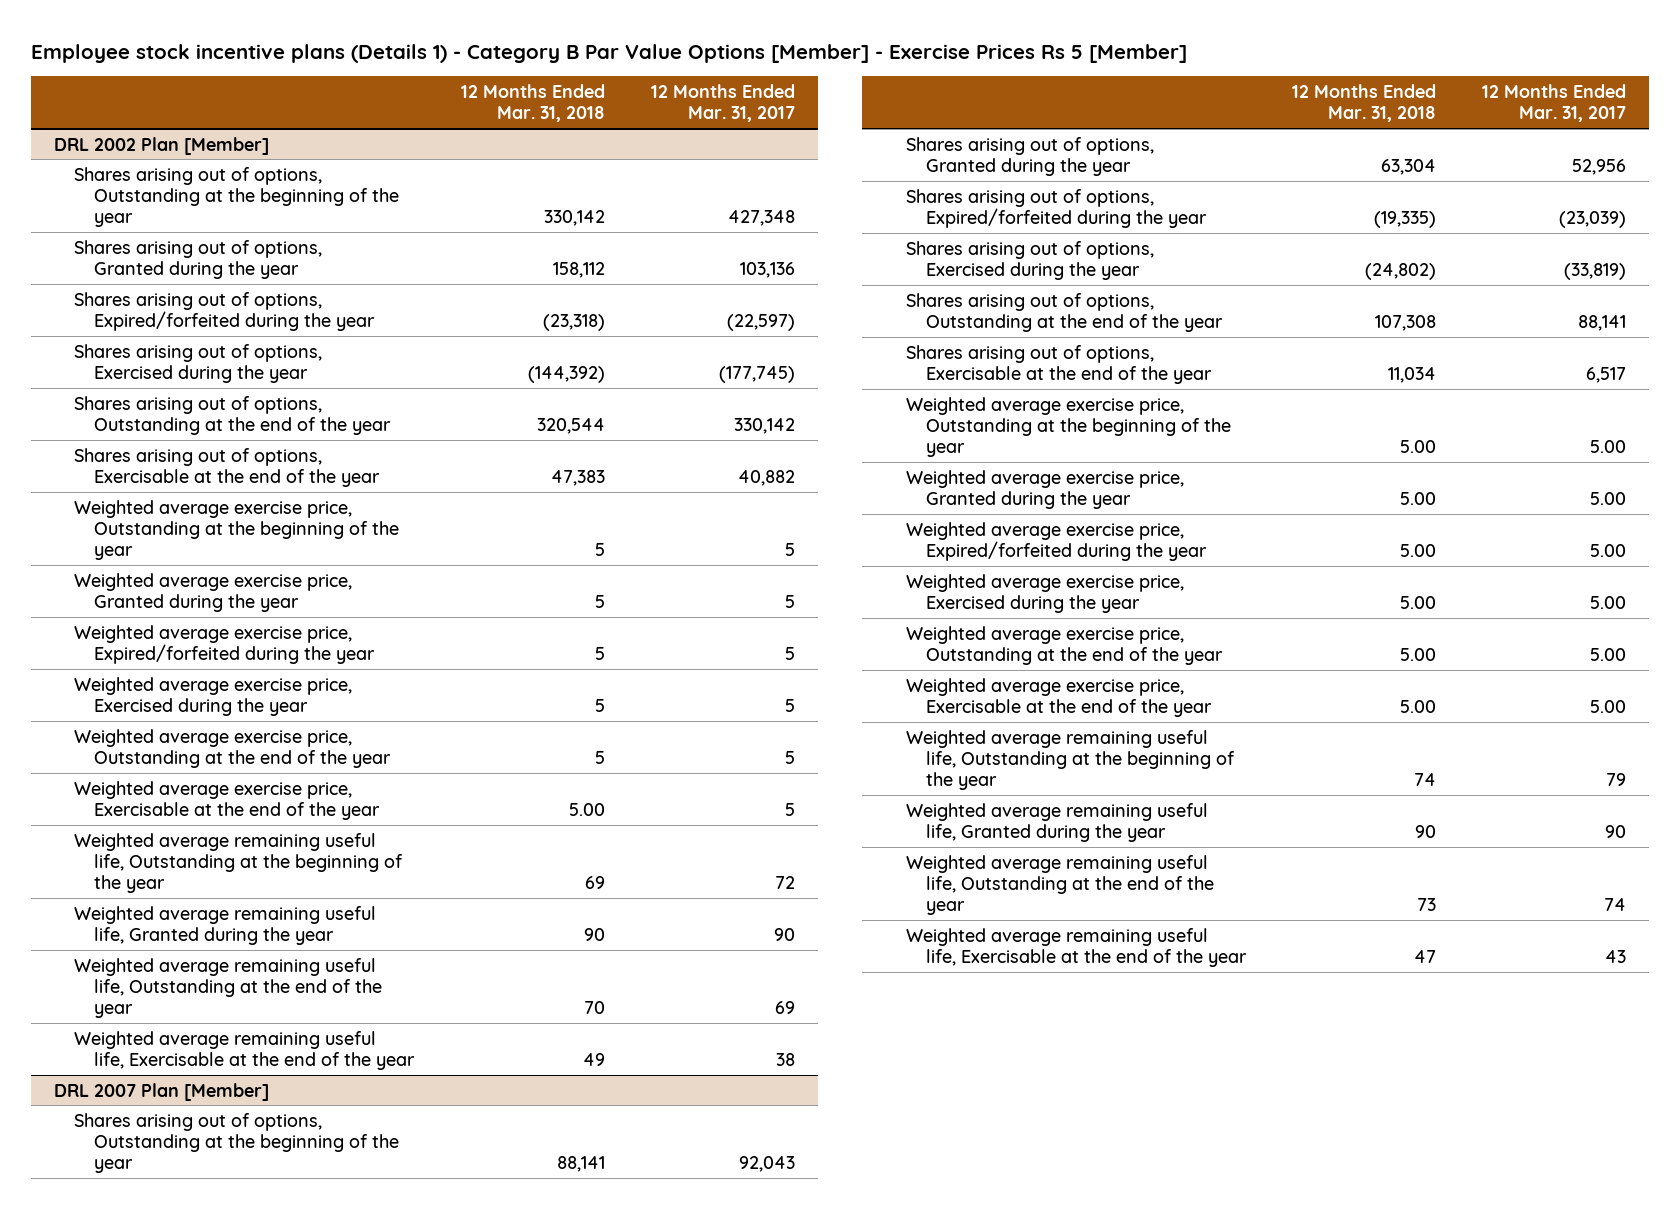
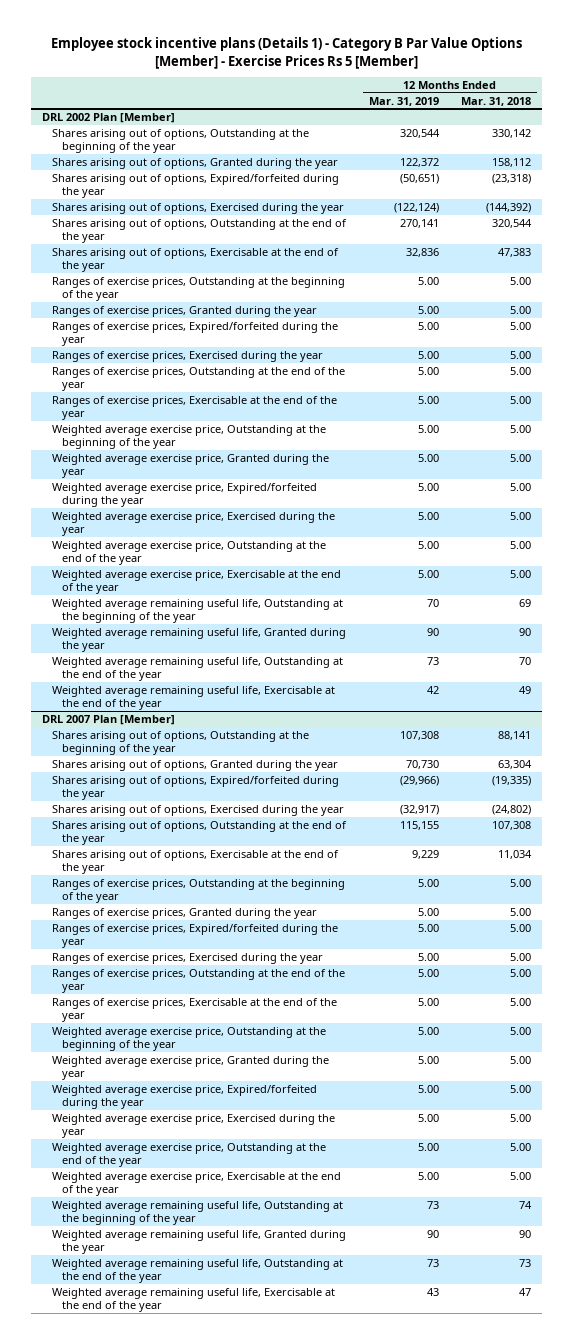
[650,83,795,123] 12 Months Ended Mar. 31, 2017 -> none
none -> [368,96,439,106] Mar. 31, 2019
none -> [52,276,346,302] Ranges of exercise prices, Outstanding at the beginning of the year
none -> [52,305,318,317] Ranges of exercise prices, Granted during the year
none -> [52,321,339,347] Ranges of exercise prices, Expired/forfeited during the year
none -> [52,350,324,362] Ranges of exercise prices, Exercised during the year
none -> [52,366,346,392] Ranges of exercise prices, Outstanding at the end of the year
none -> [52,395,338,421] Ranges of exercise prices, Exercisable at the end of the year
[594,543,605,557] 5 -> [509,424,531,433] 5.00
[594,594,605,608] 5 -> [509,453,531,462] 5.00
[594,646,605,660] 5 -> [509,482,531,491] 5.00
[594,698,605,712] 5 -> [509,511,531,520] 5.00
[594,750,605,764] 5 -> [509,540,531,549] 5.00
none -> [52,878,346,904] Ranges of exercise prices, Outstanding at the beginning of the year
none -> [52,907,318,919] Ranges of exercise prices, Granted during the year
none -> [52,923,339,949] Ranges of exercise prices, Expired/forfeited during the year
none -> [52,952,324,964] Ranges of exercise prices, Exercised during the year
none -> [52,968,346,994] Ranges of exercise prices, Outstanding at the end of the year
none -> [52,997,338,1023] Ranges of exercise prices, Exercisable at the end of the year

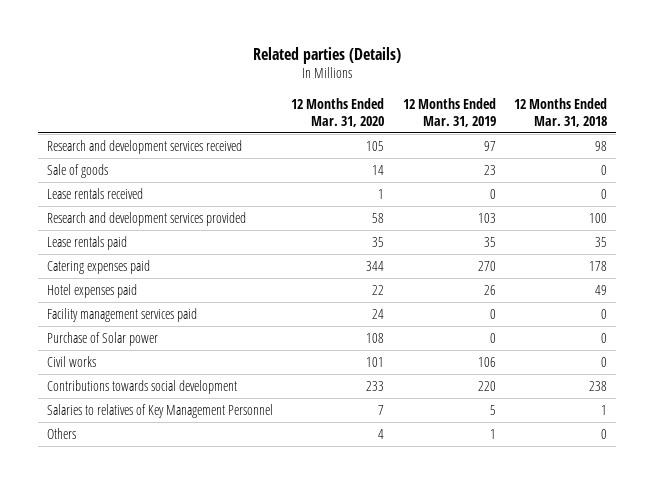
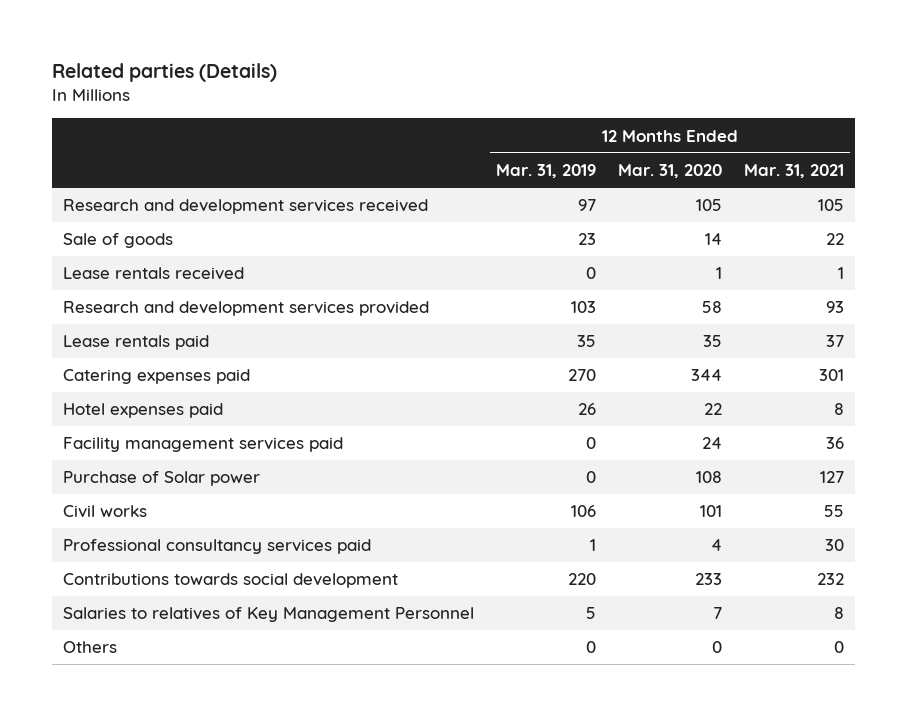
[513,98,607,127] 12 Months Ended Mar. 31, 2018 -> none
none -> [744,164,845,179] Mar. 31, 2021
none -> [62,539,371,555] Professional consultancy services paid
[378,429,385,440] 4 -> [711,641,722,654] 0
[489,429,496,440] 1 -> [585,641,596,654] 0

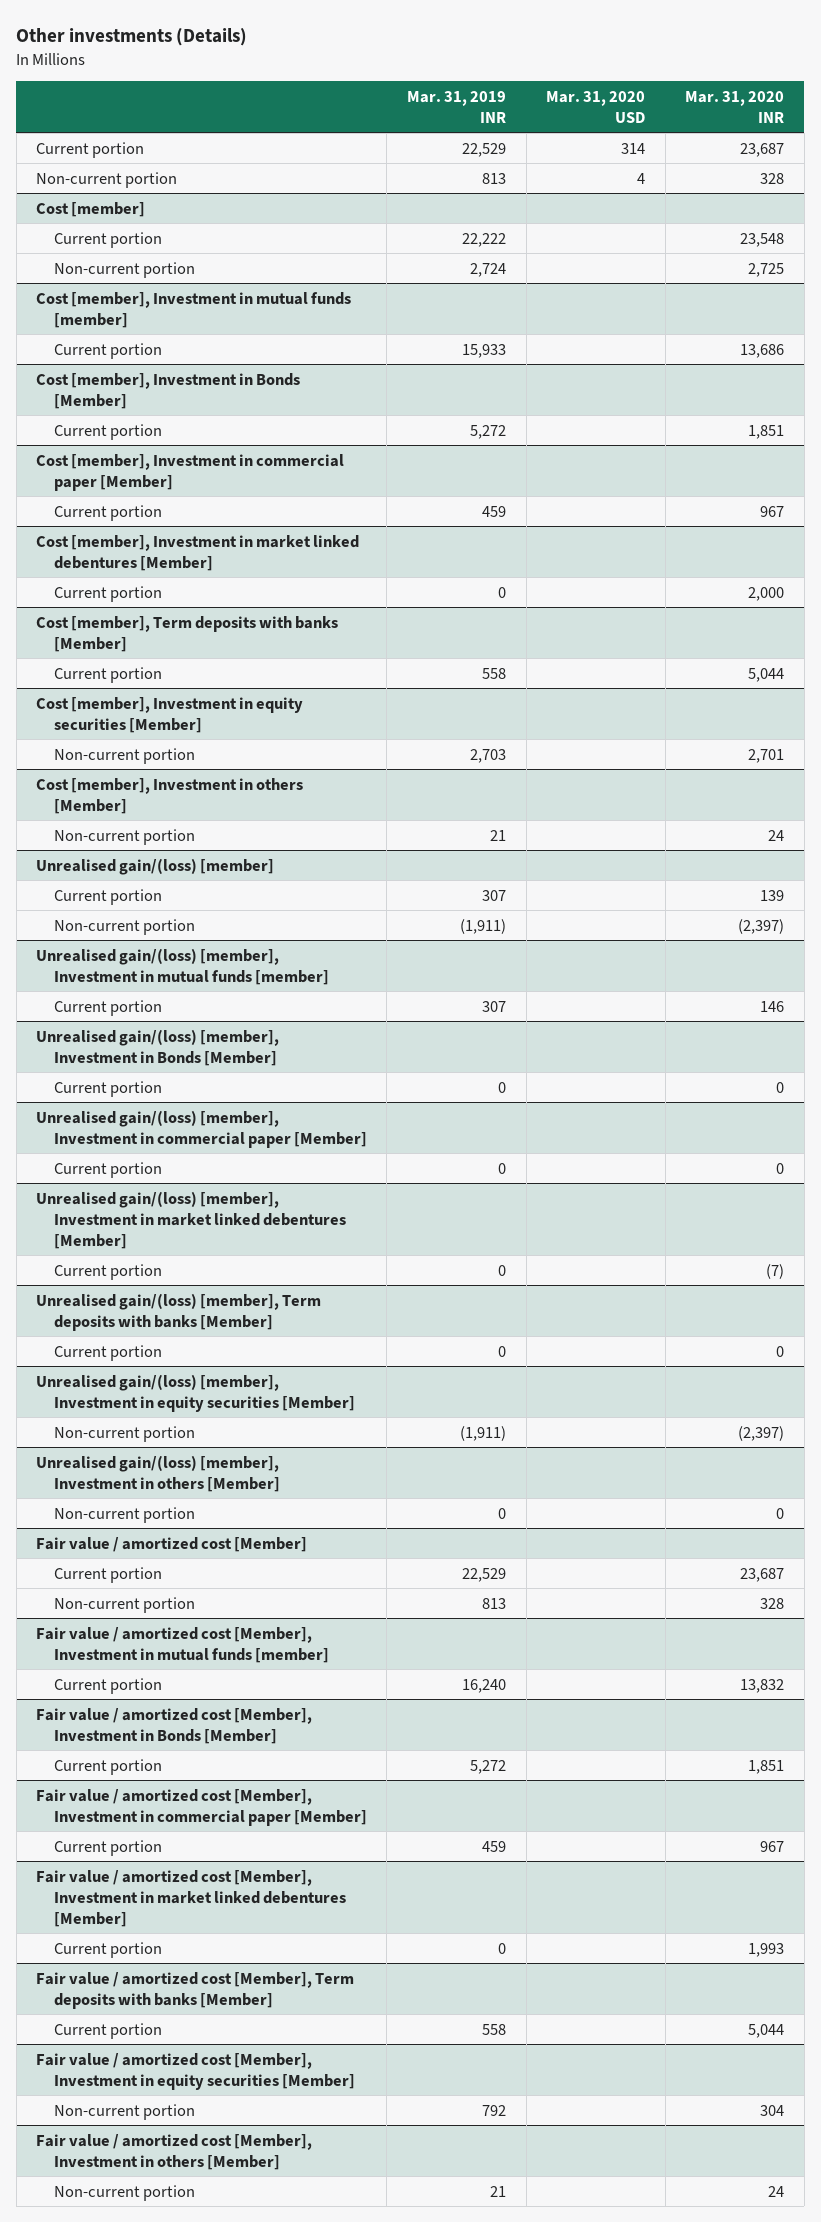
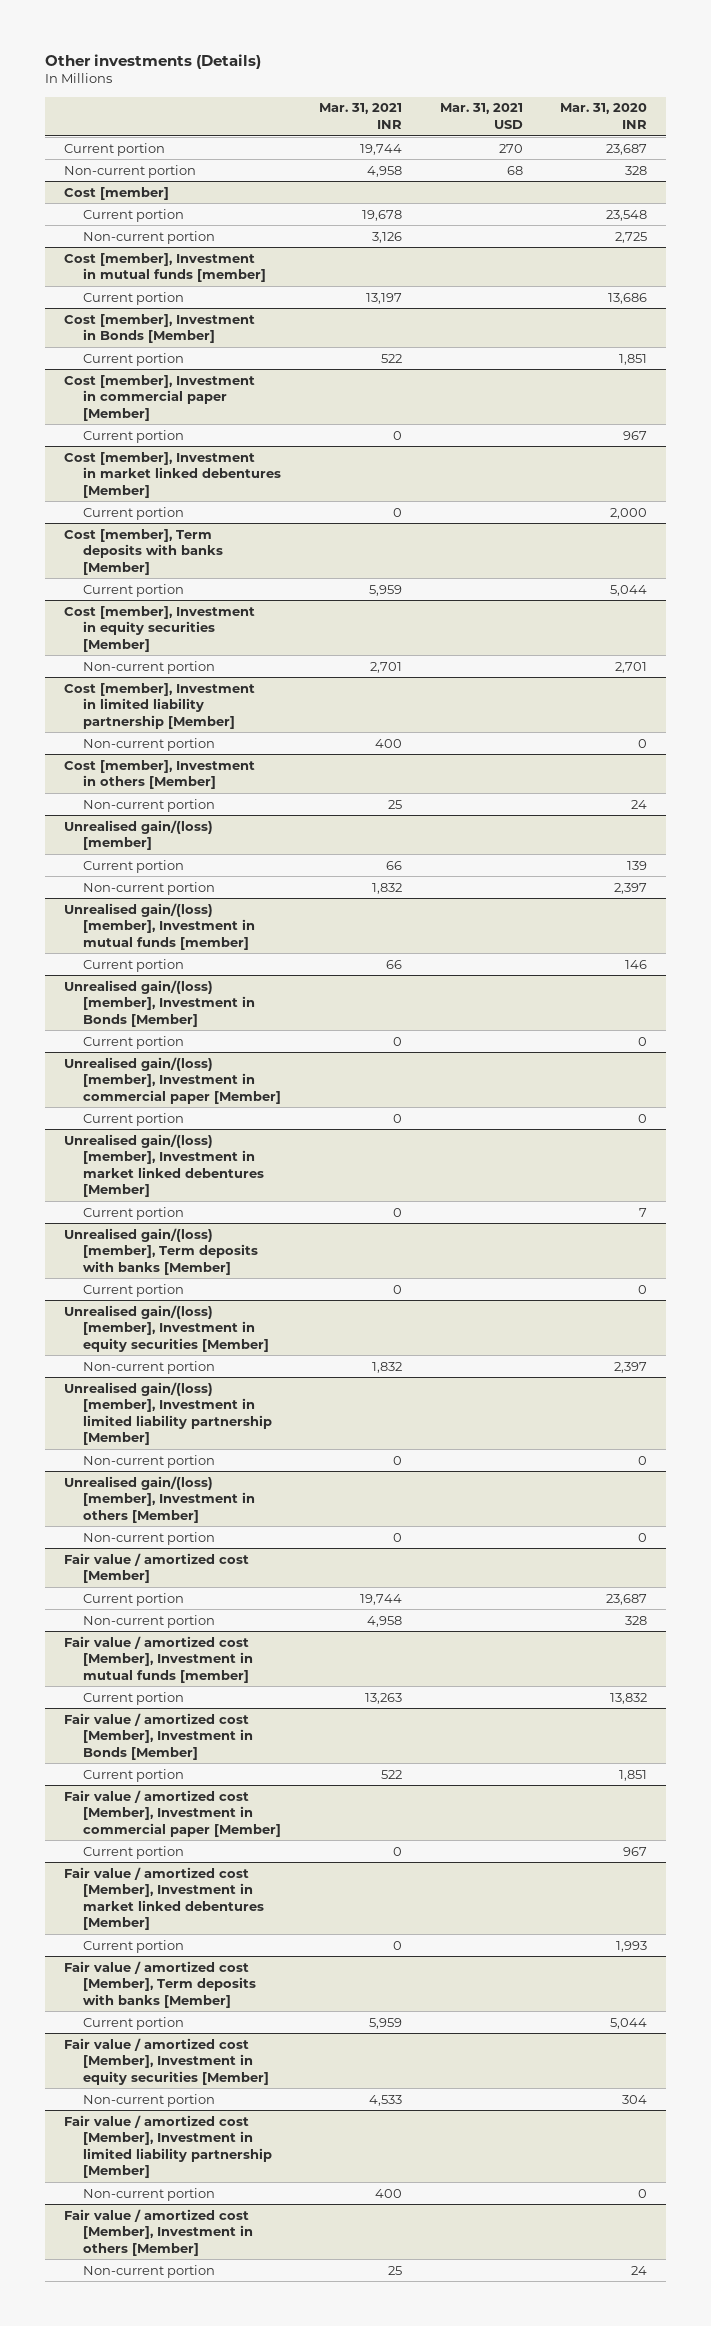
[407,90,507,123] Mar. 31, 2019 INR -> none
[546,90,646,123] Mar. 31, 2020 USD -> none
none -> [318,103,402,129] Mar. 31, 2021 INR
none -> [439,103,523,129] Mar. 31, 2021 USD
none -> [63,682,255,729] Cost [member], Investment in limited liability partnership [Member]
none -> [83,737,216,751] Non-current portion
[738,918,785,934] (2,397) -> [614,882,648,894] 2,397
[766,1263,785,1279] (7) -> [639,1207,648,1217] 7
[738,1425,785,1441] (2,397) -> [614,1361,648,1373] 2,397
none -> [63,1381,273,1446] Unrealised gain/(loss) [member], Investment in limited liability partnership [Member]
none -> [83,1454,216,1468] Non-current portion
none -> [63,2114,273,2179] Fair value / amortized cost [Member], Investment in limited liability partnership [Member]
none -> [83,2187,216,2201] Non-current portion

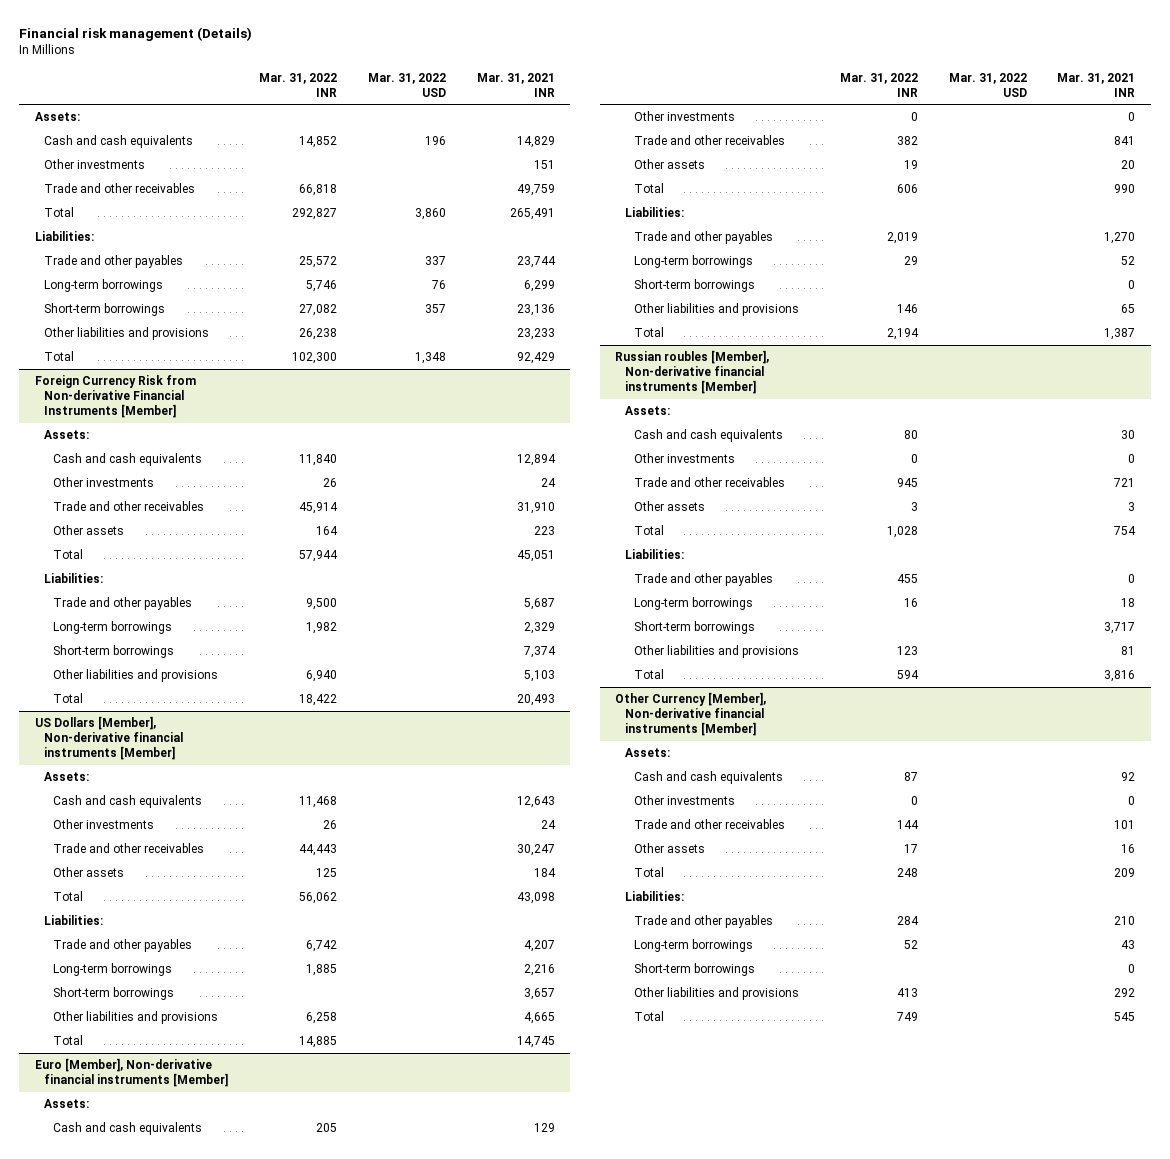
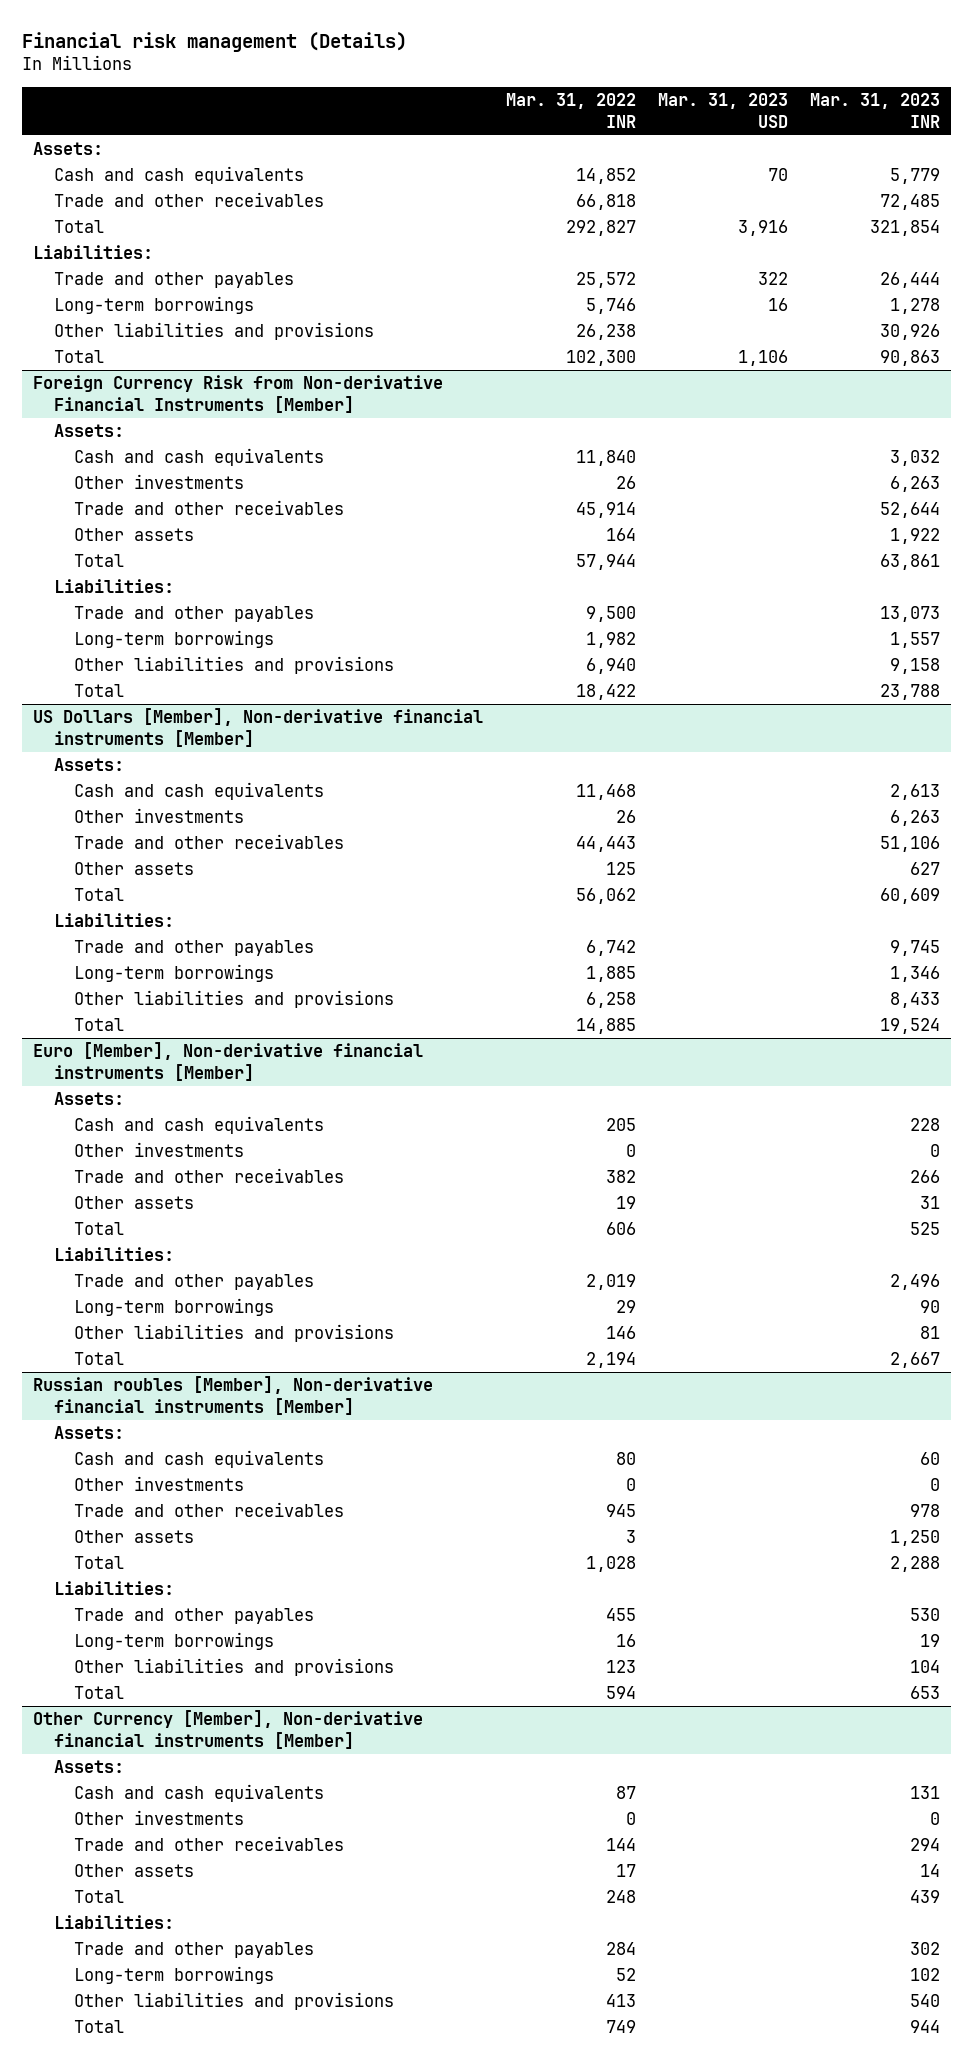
[367,72,446,97] Mar. 31, 2022 USD -> none
[476,72,555,97] Mar. 31, 2021 INR -> none
none -> [657,93,788,128] Mar. 31, 2023 USD
none -> [810,93,941,128] Mar. 31, 2023 INR
[44,159,146,170] Other investments -> none
[44,303,166,317] Short-term borrowings -> none
[53,645,175,659] Short-term borrowings -> none
[53,987,175,1001] Short-term borrowings -> none
[634,279,756,293] Short-term borrowings -> none
[634,621,756,635] Short-term borrowings -> none
[634,963,756,977] Short-term borrowings -> none

